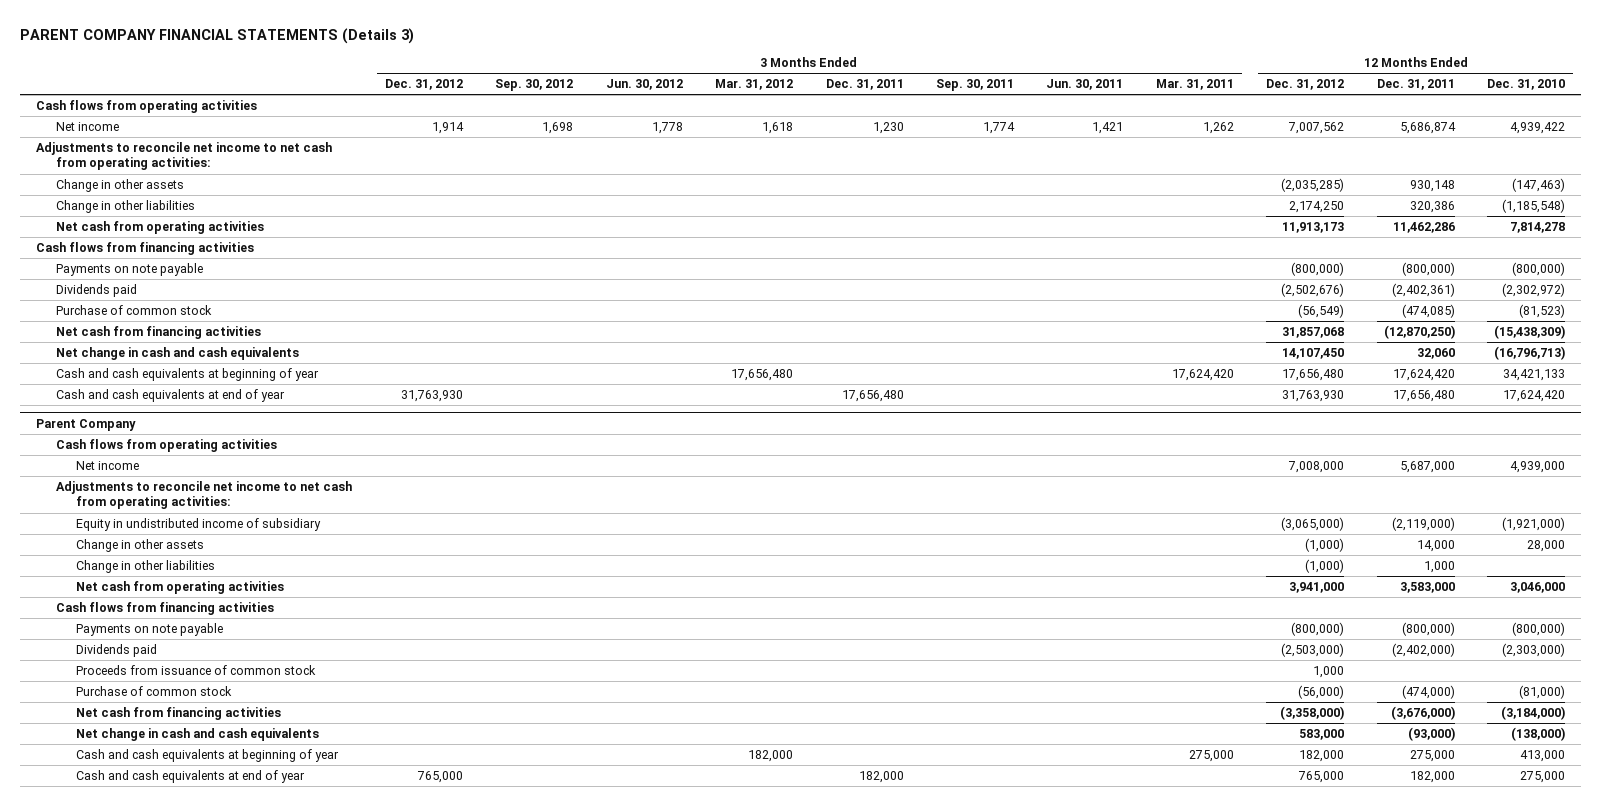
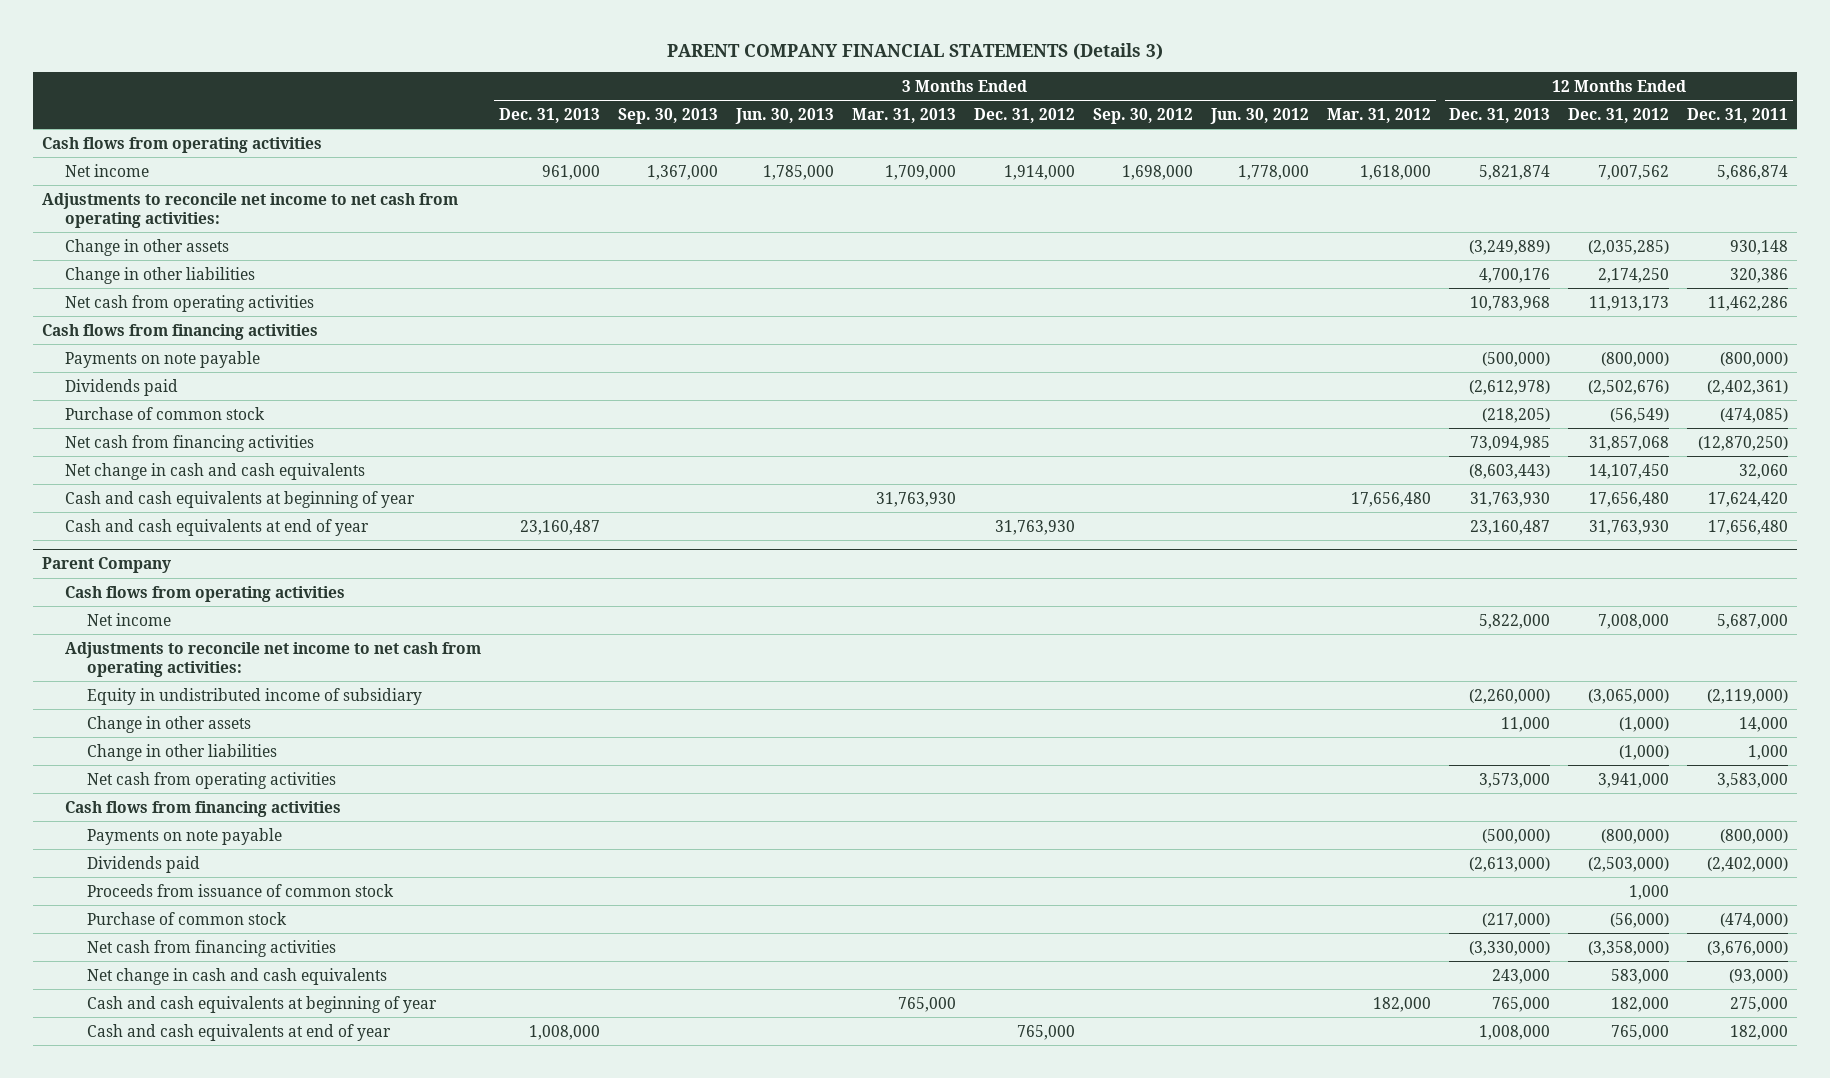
[825,79,904,91] Dec. 31, 2011 -> none
[935,79,1014,92] Sep. 30, 2011 -> none
[1046,79,1124,91] Jun. 30, 2011 -> none
[1155,79,1234,91] Mar. 31, 2011 -> none
[1487,79,1566,91] Dec. 31, 2010 -> none
none -> [498,107,600,123] Dec. 31, 2013
none -> [617,107,718,124] Sep. 30, 2013
none -> [734,107,834,124] Jun. 30, 2013
none -> [851,107,956,123] Mar. 31, 2013
none -> [1449,107,1551,123] Dec. 31, 2013
[431,121,464,134] 1,914 -> [1003,164,1075,180] 1,914,000
[542,121,574,134] 1,698 -> [1121,164,1193,180] 1,698,000
[651,121,683,134] 1,778 -> [1238,164,1310,180] 1,778,000
[762,121,794,134] 1,618 -> [1360,164,1432,180] 1,618,000

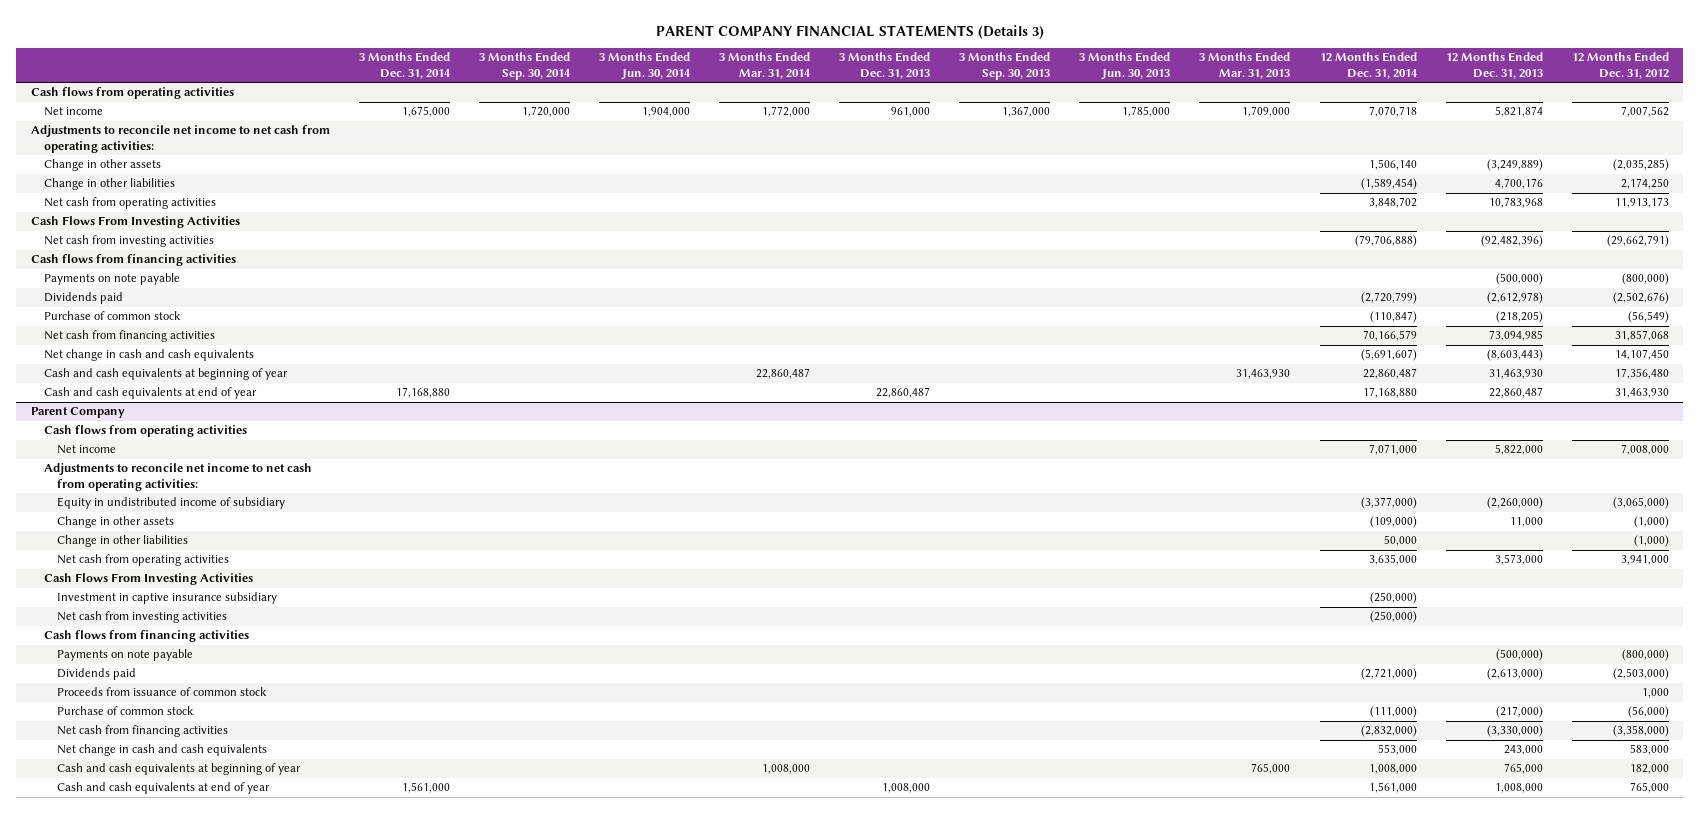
[973,107,1075,123] Dec. 31, 2012 -> none
[1092,107,1193,124] Sep. 30, 2012 -> none
[1210,107,1310,124] Jun. 30, 2012 -> none
[1327,107,1432,123] Mar. 31, 2012 -> none
[1687,107,1789,123] Dec. 31, 2011 -> none
none -> [358,52,451,79] 3 Months Ended Dec. 31, 2014
none -> [478,52,571,80] 3 Months Ended Sep. 30, 2014
none -> [599,52,692,80] 3 Months Ended Jun. 30, 2014
none -> [719,52,812,79] 3 Months Ended Mar. 31, 2014
none -> [1319,52,1418,79] 12 Months Ended Dec. 31, 2014
none -> [30,216,240,229] Cash Flows From Investing Activities
none -> [43,235,214,248] Net cash from investing activities
[875,491,956,507] 31,763,930 -> [1236,369,1291,380] 31,463,930
[1470,491,1551,507] 31,763,930 -> [1488,369,1543,380] 31,463,930
[1589,491,1670,507] 17,656,480 -> [1614,368,1669,380] 17,356,480
[519,519,600,535] 23,160,487 -> [876,387,931,399] 22,860,487
[1470,519,1551,535] 23,160,487 -> [1488,387,1543,399] 22,860,487
[1589,519,1670,535] 31,763,930 -> [1614,388,1669,399] 31,463,930
none -> [43,573,253,586] Cash Flows From Investing Activities
none -> [57,592,278,605] Investment in captive insurance subsidiary
none -> [57,611,228,624] Net cash from investing activities

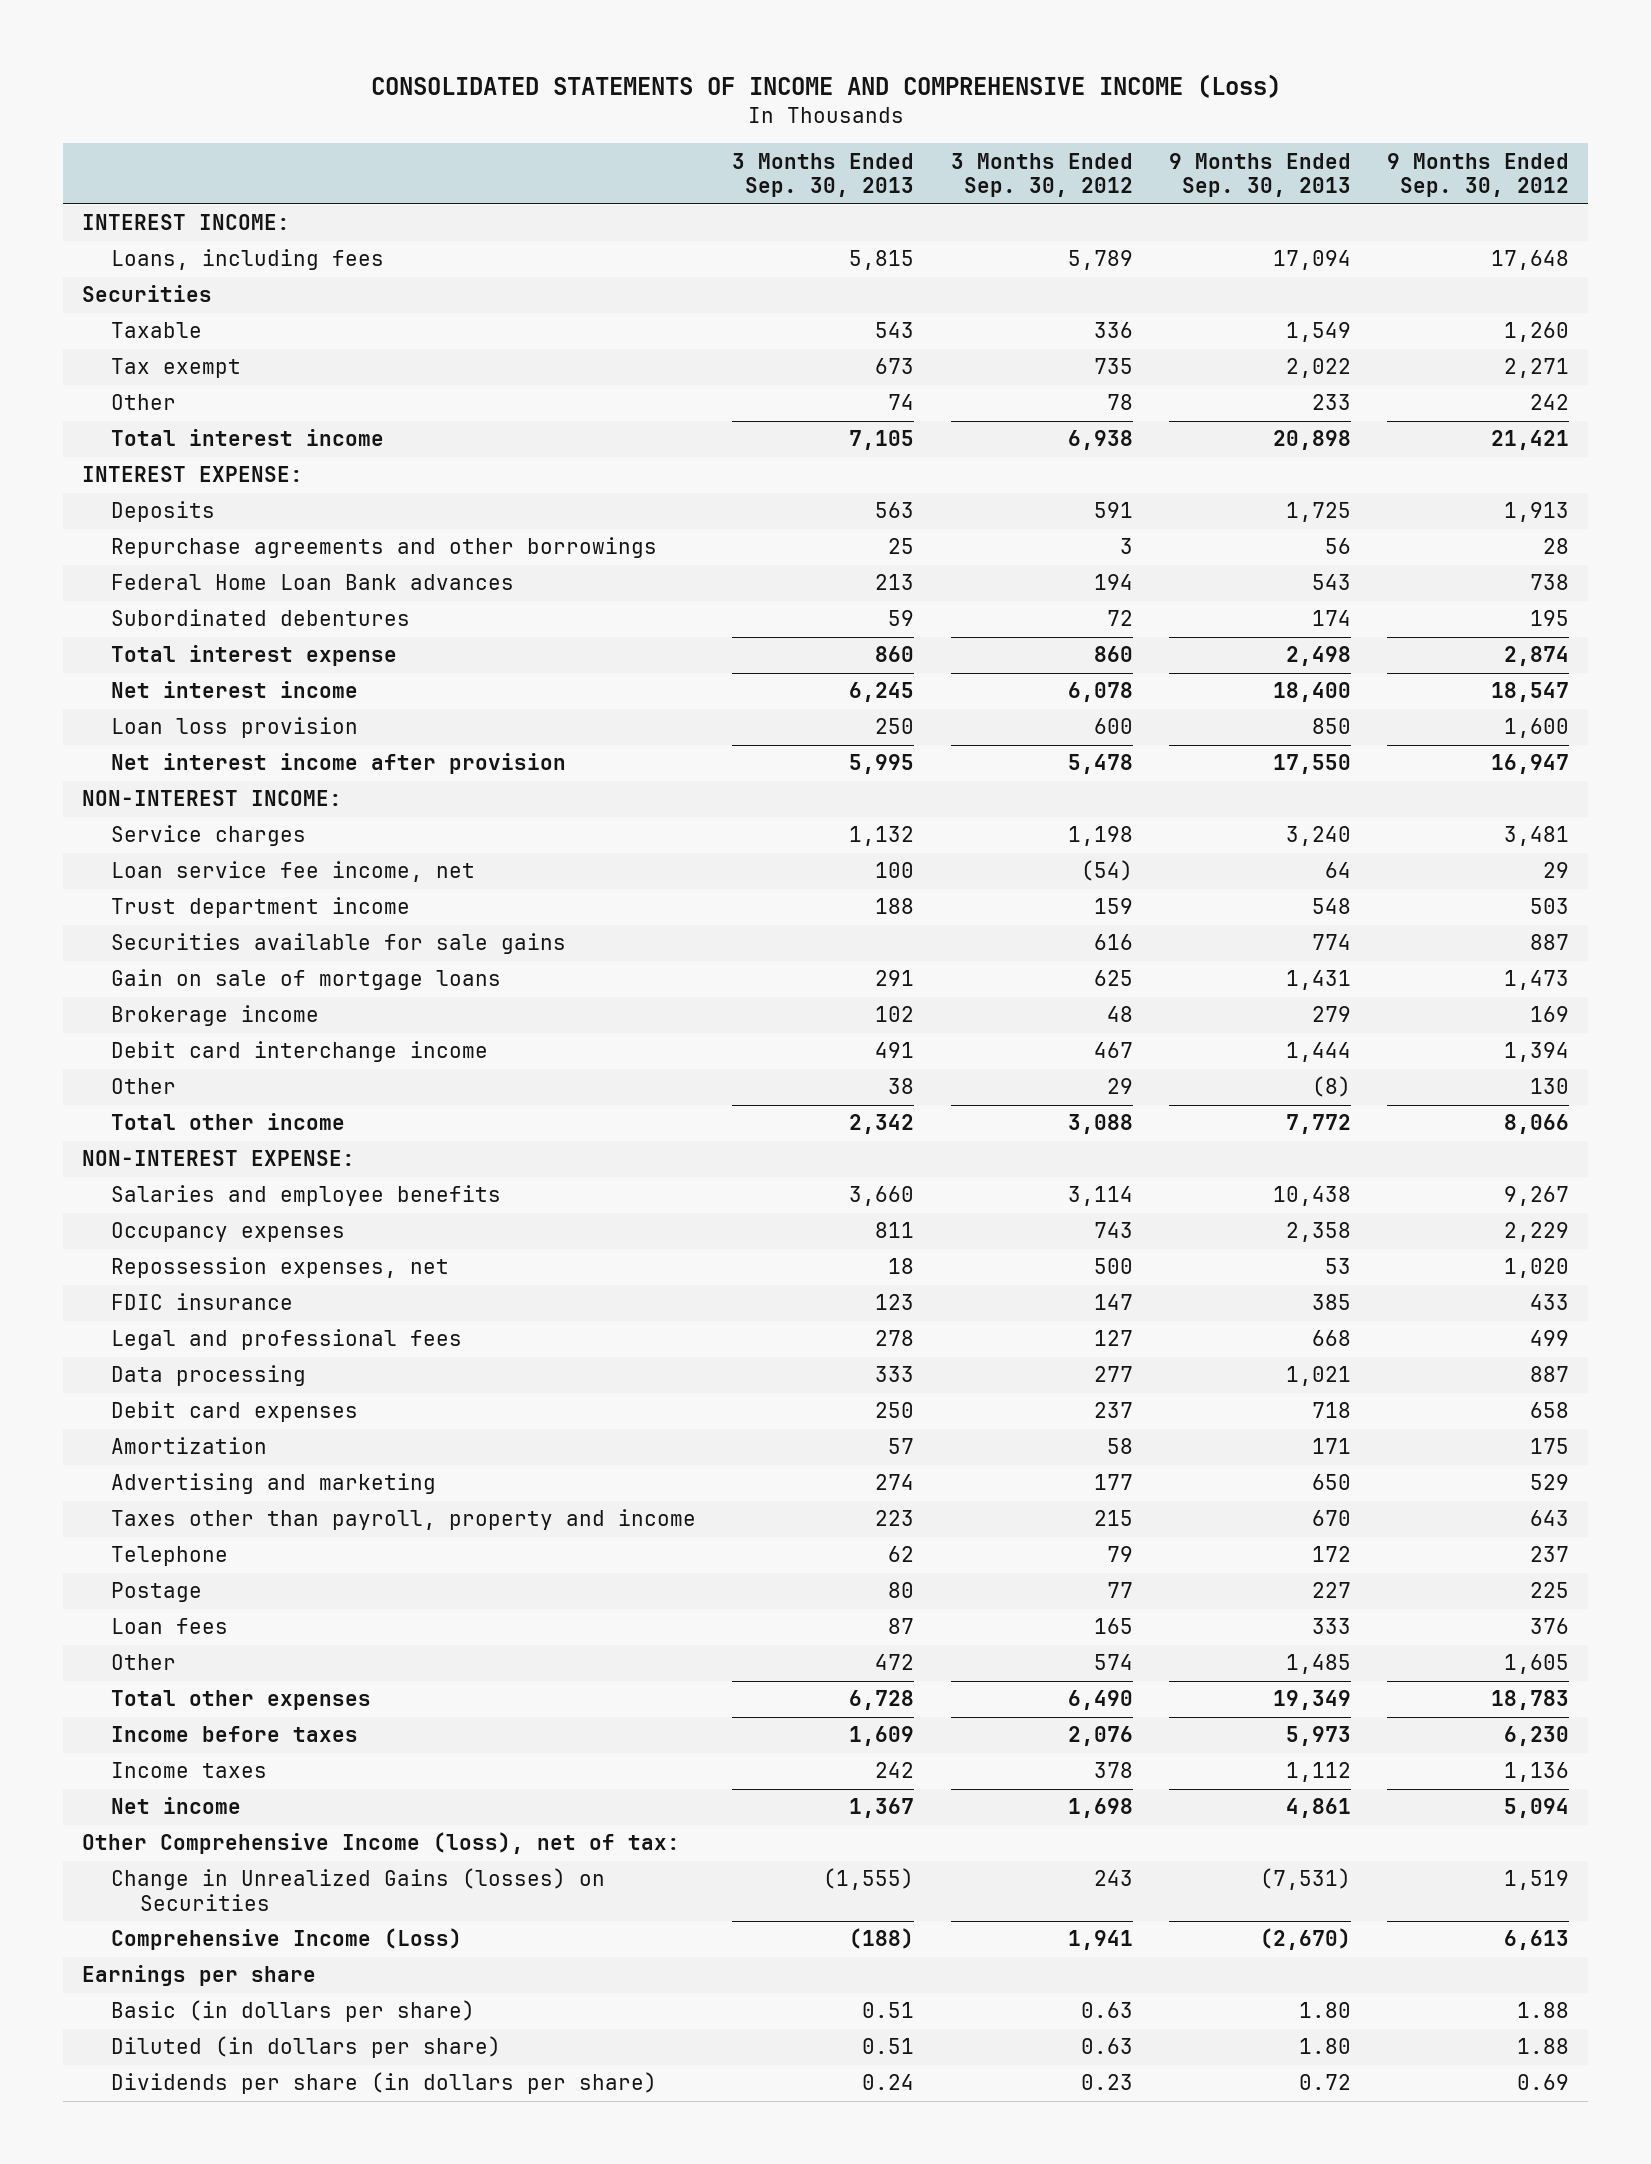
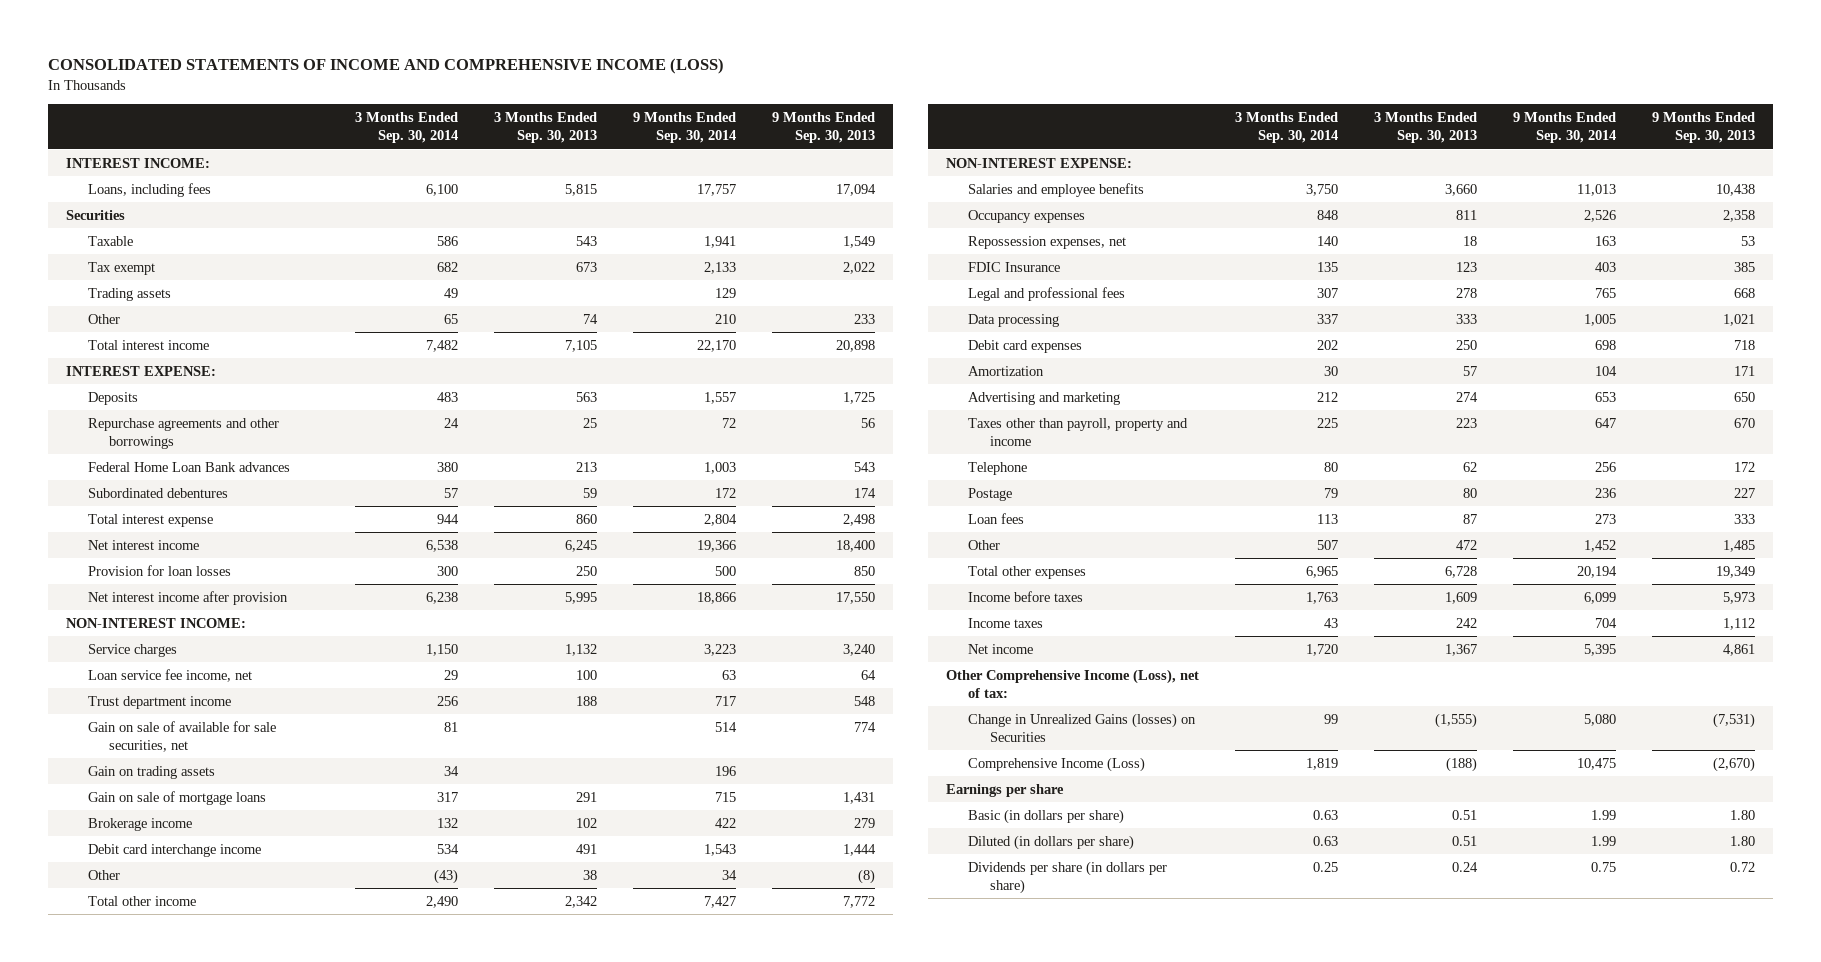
[370,74,1281,99] CONSOLIDATED STATEMENTS OF INCOME AND COMPREHENSIVE INCOME (Loss) -> [48,58,725,75] CONSOLIDATED STATEMENTS OF INCOME AND COMPREHENSIVE INCOME (LOSS)
[950,152,1133,198] 3 Months Ended Sep. 30, 2012 -> none
[1387,152,1570,198] 9 Months Ended Sep. 30, 2012 -> none
none -> [354,111,458,144] 3 Months Ended Sep. 30, 2014
none -> [632,111,736,144] 9 Months Ended Sep. 30, 2014
none -> [87,287,171,301] Trading assets
[110,717,358,739] Loan loss provision -> [87,564,231,576] Provision for loan losses
[110,933,566,955] Securities available for sale gains -> [87,720,276,753] Gain on sale of available for sale securities, net
none -> [87,765,215,779] Gain on trading assets
[110,1293,293,1311] FDIC insurance -> [967,261,1060,272] FDIC Insurance
[81,1832,680,1855] Other Comprehensive Income (loss), net of tax: -> [946,668,1200,699] Other Comprehensive Income (Loss), net of tax:

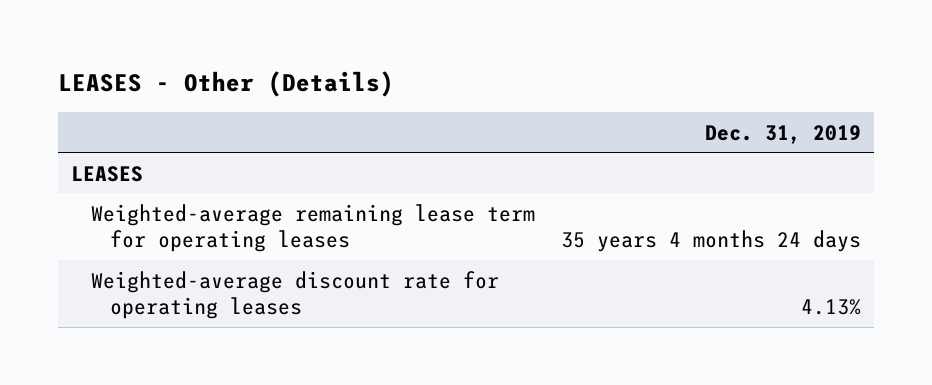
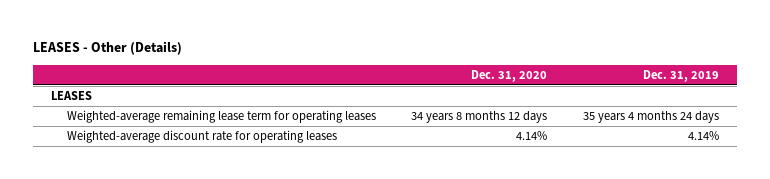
none -> [471,69,548,82] Dec. 31, 2020
[800,298,861,315] 4.13% -> [687,131,719,141] 4.14%

